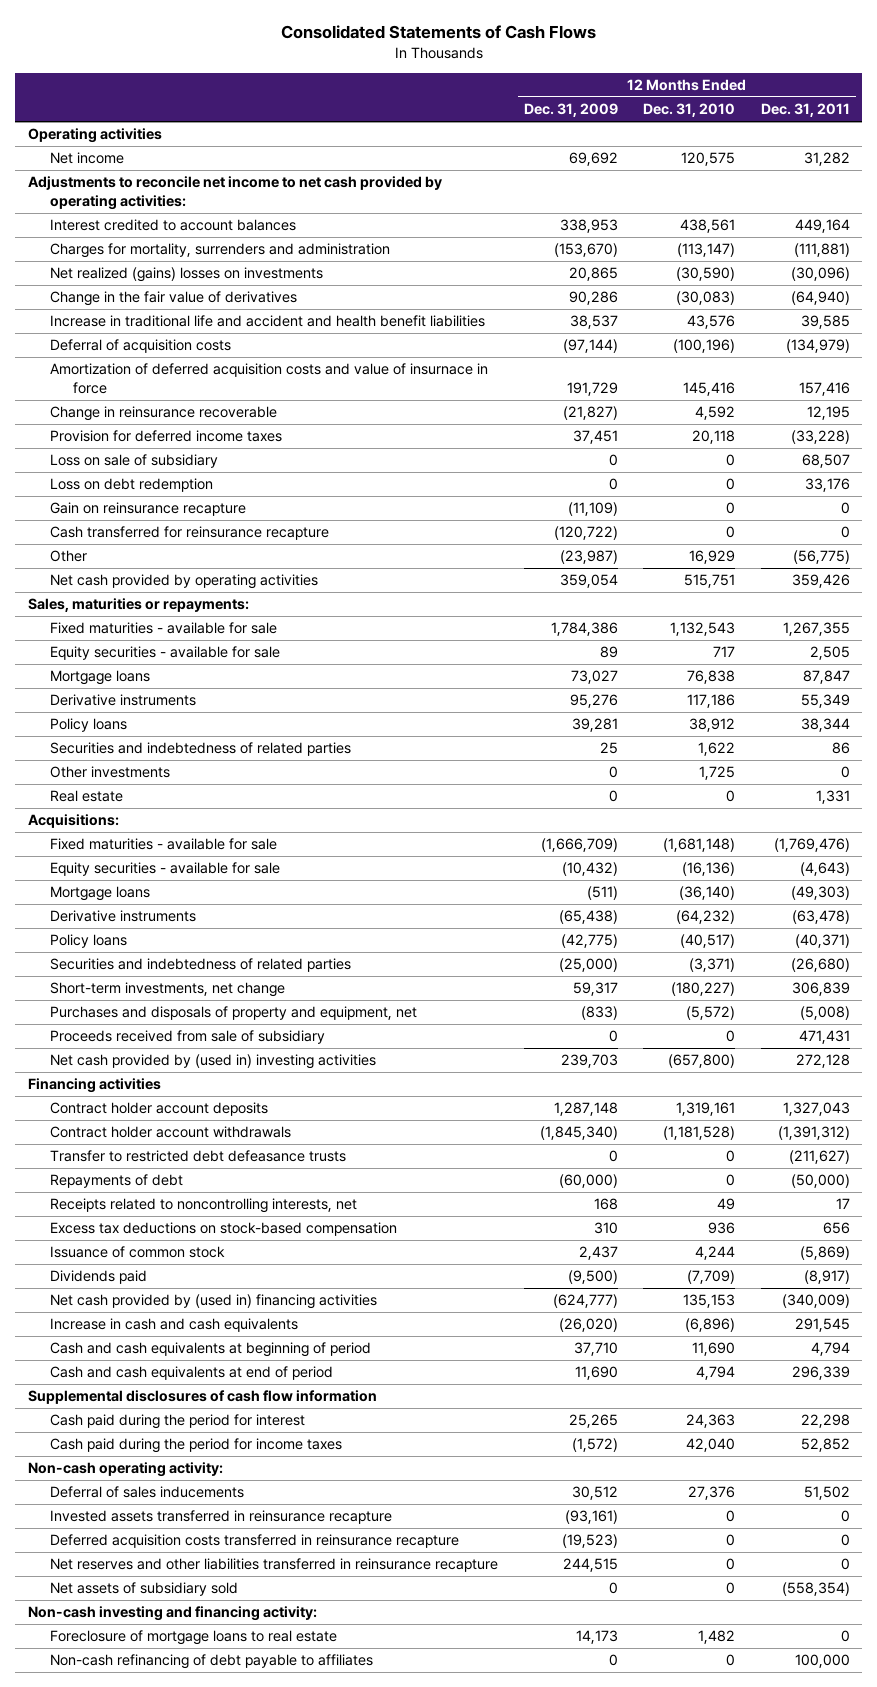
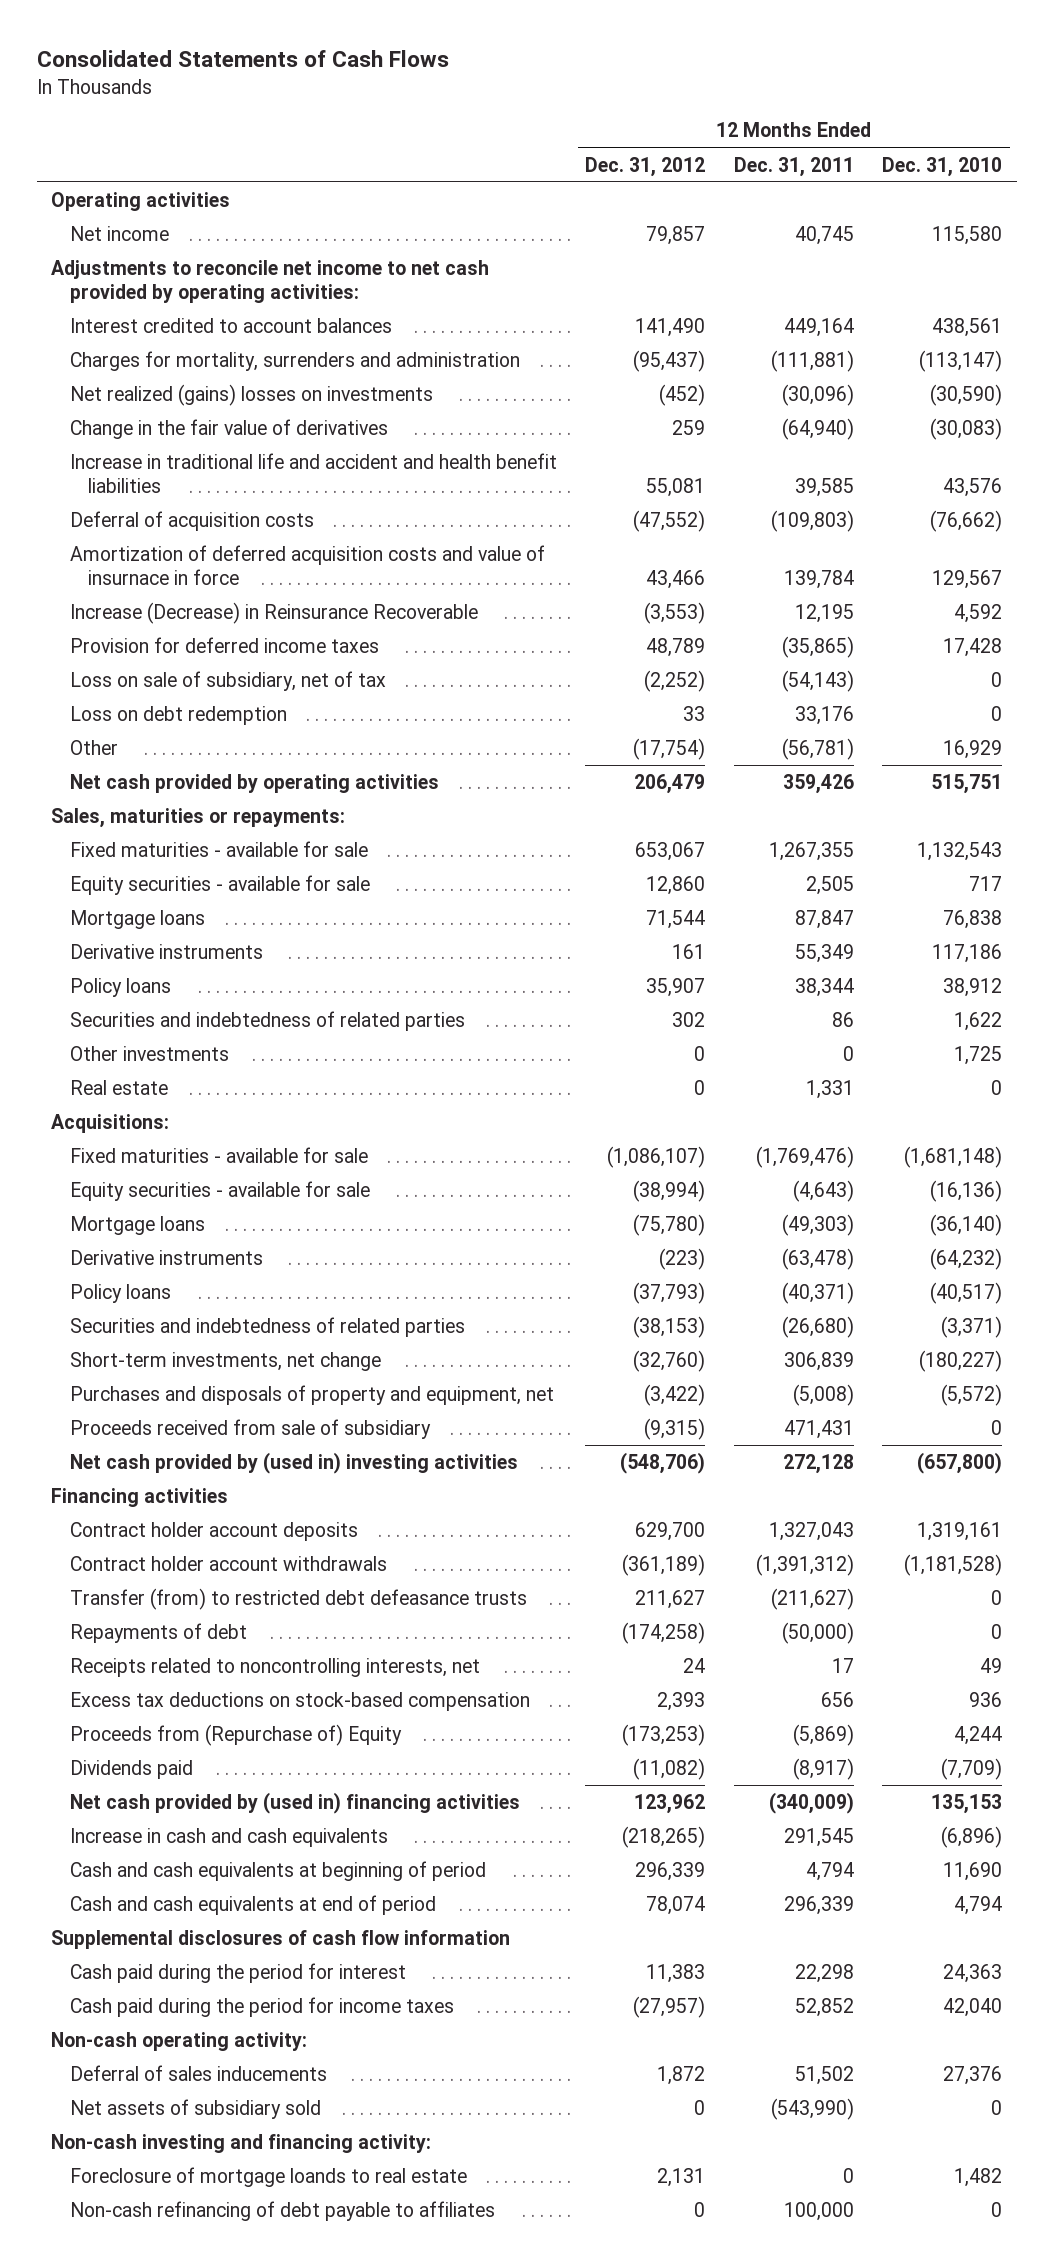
[523,103,618,118] Dec. 31, 2009 -> none
none -> [585,156,706,177] Dec. 31, 2012
[681,152,736,167] 120,575 -> [932,226,1003,246] 115,580
[803,152,850,167] 31,282 -> [794,226,854,246] 40,745
[673,339,736,354] (100,196) -> [930,510,1003,533] (76,662)
[785,339,850,354] (134,979) -> [770,510,854,533] (109,803)
[683,382,736,397] 145,416 -> [932,570,1003,590] 129,567
[798,382,850,397] 157,416 -> [783,570,854,590] 139,784
[50,406,278,422] Change in reinsurance recoverable -> [69,602,478,625] Increase (Decrease) in Reinsurance Recoverable
[692,430,736,445] 20,118 -> [943,638,1003,658] 17,428
[790,430,850,445] (33,228) -> [781,636,854,659] (35,865)
[50,454,219,469] Loss on sale of subsidiary -> [69,671,386,692] Loss on sale of subsidiary, net of tax
[801,454,850,469] 68,507 -> [781,670,854,693] (54,143)
[50,502,247,517] Gain on reinsurance recapture -> none
[50,526,330,541] Cash transferred for reinsurance recapture -> none
[792,550,850,565] (56,775) -> [781,738,854,761] (56,781)
[50,1150,347,1163] Transfer to restricted debt defeasance trusts -> [69,1588,527,1611] Transfer (from) to restricted debt defeasance trusts
[50,1246,226,1259] Issuance of common stock -> [69,1724,402,1747] Proceeds from (Repurchase of) Equity
[50,1510,393,1525] Invested assets transferred in reinsurance recapture -> none
[50,1534,460,1549] Deferred acquisition costs transferred in reinsurance recapture -> none
[50,1558,499,1573] Net reserves and other liabilities transferred in reinsurance recapture -> none
[781,1582,850,1597] (558,354) -> [770,2098,854,2121] (543,990)
[50,1630,338,1646] Foreclosure of mortgage loans to real estate -> [69,2167,467,2188] Foreclosure of mortgage loands to real estate

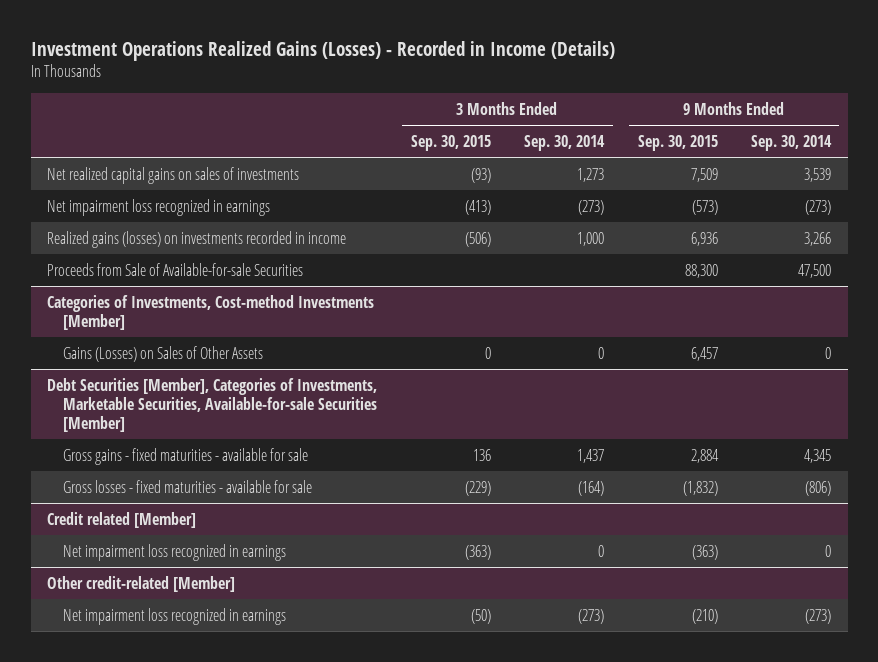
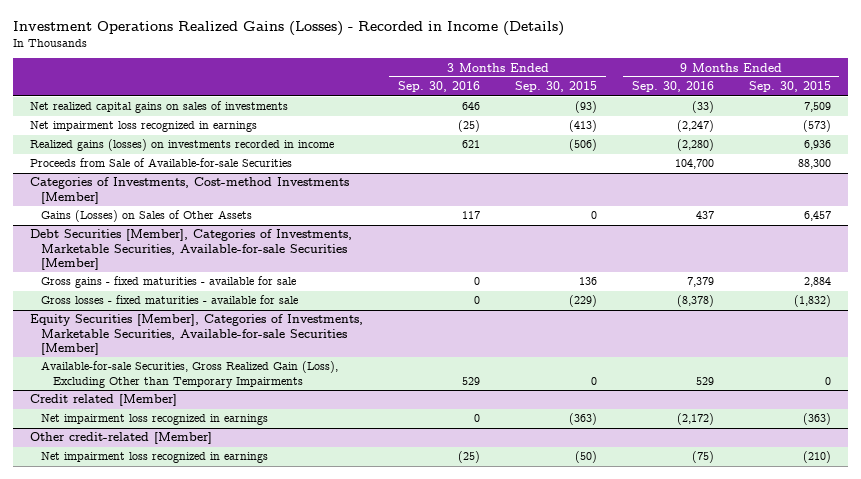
[524,134,606,151] Sep. 30, 2014 -> none
[750,134,832,151] Sep. 30, 2014 -> none
none -> [398,81,481,93] Sep. 30, 2016
none -> [631,81,714,93] Sep. 30, 2016
none -> [30,314,364,355] Equity Securities [Member], Categories of Investments, Marketable Securities, Available-for-sale Securities [Member]
none -> [41,361,339,388] Available-for-sale Securities, Gross Realized Gain (Loss), Excluding Other than Temporary Impairments

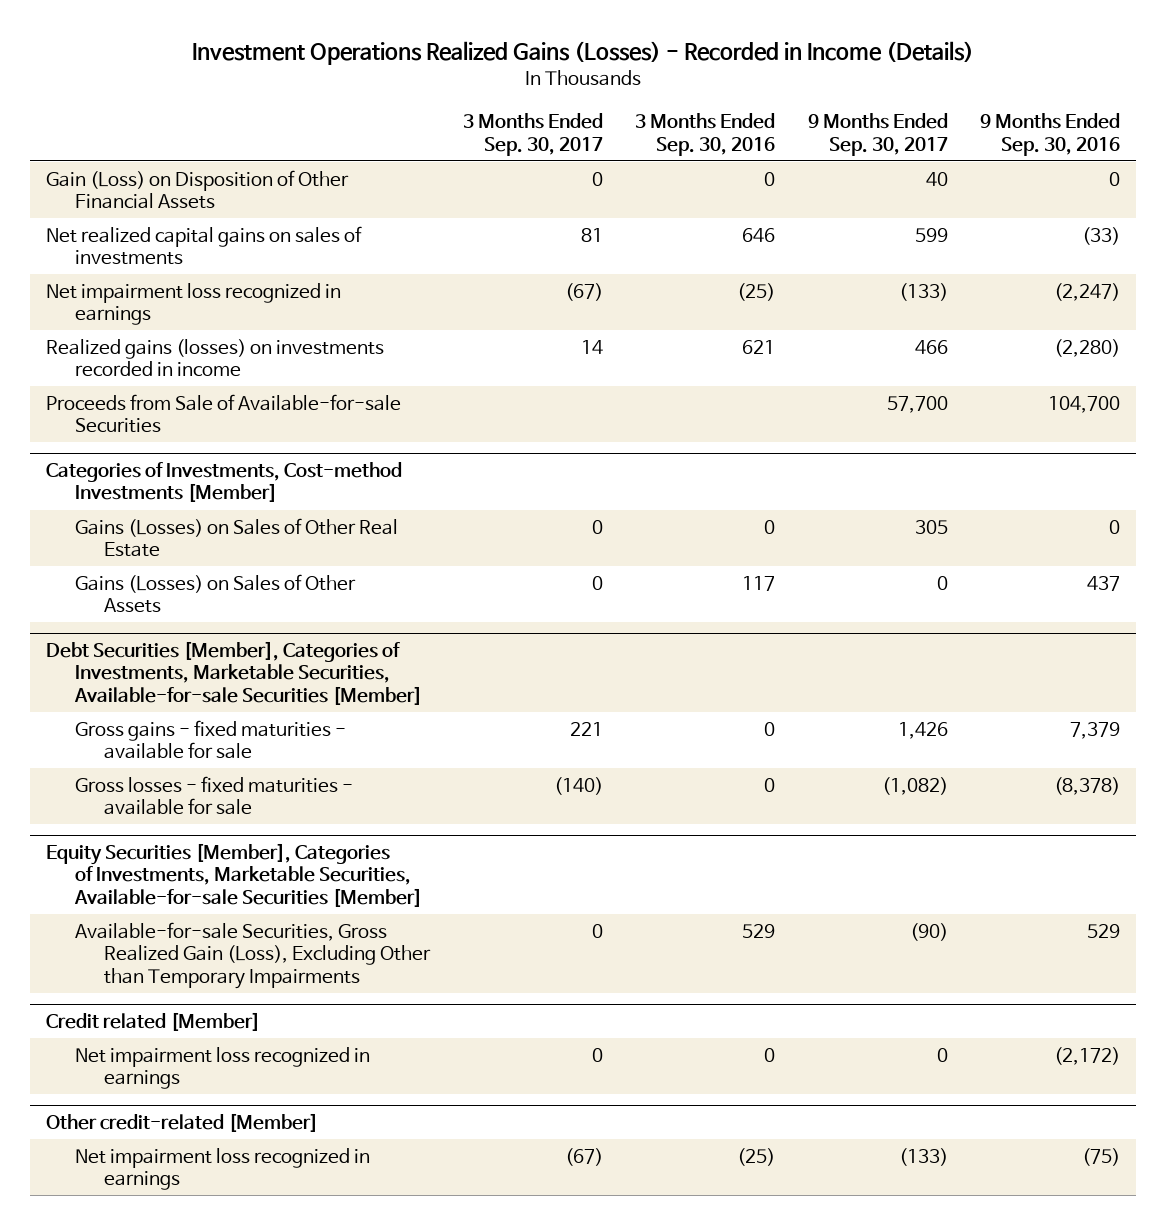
[514,81,597,93] Sep. 30, 2015 -> none
[748,81,831,93] Sep. 30, 2015 -> none
none -> [462,113,603,156] 3 Months Ended Sep. 30, 2017
none -> [807,113,948,156] 9 Months Ended Sep. 30, 2017
none -> [45,169,349,210] Gain (Loss) on Disposition of Other Financial Assets
none -> [75,517,399,558] Gains (Losses) on Sales of Other Real Estate

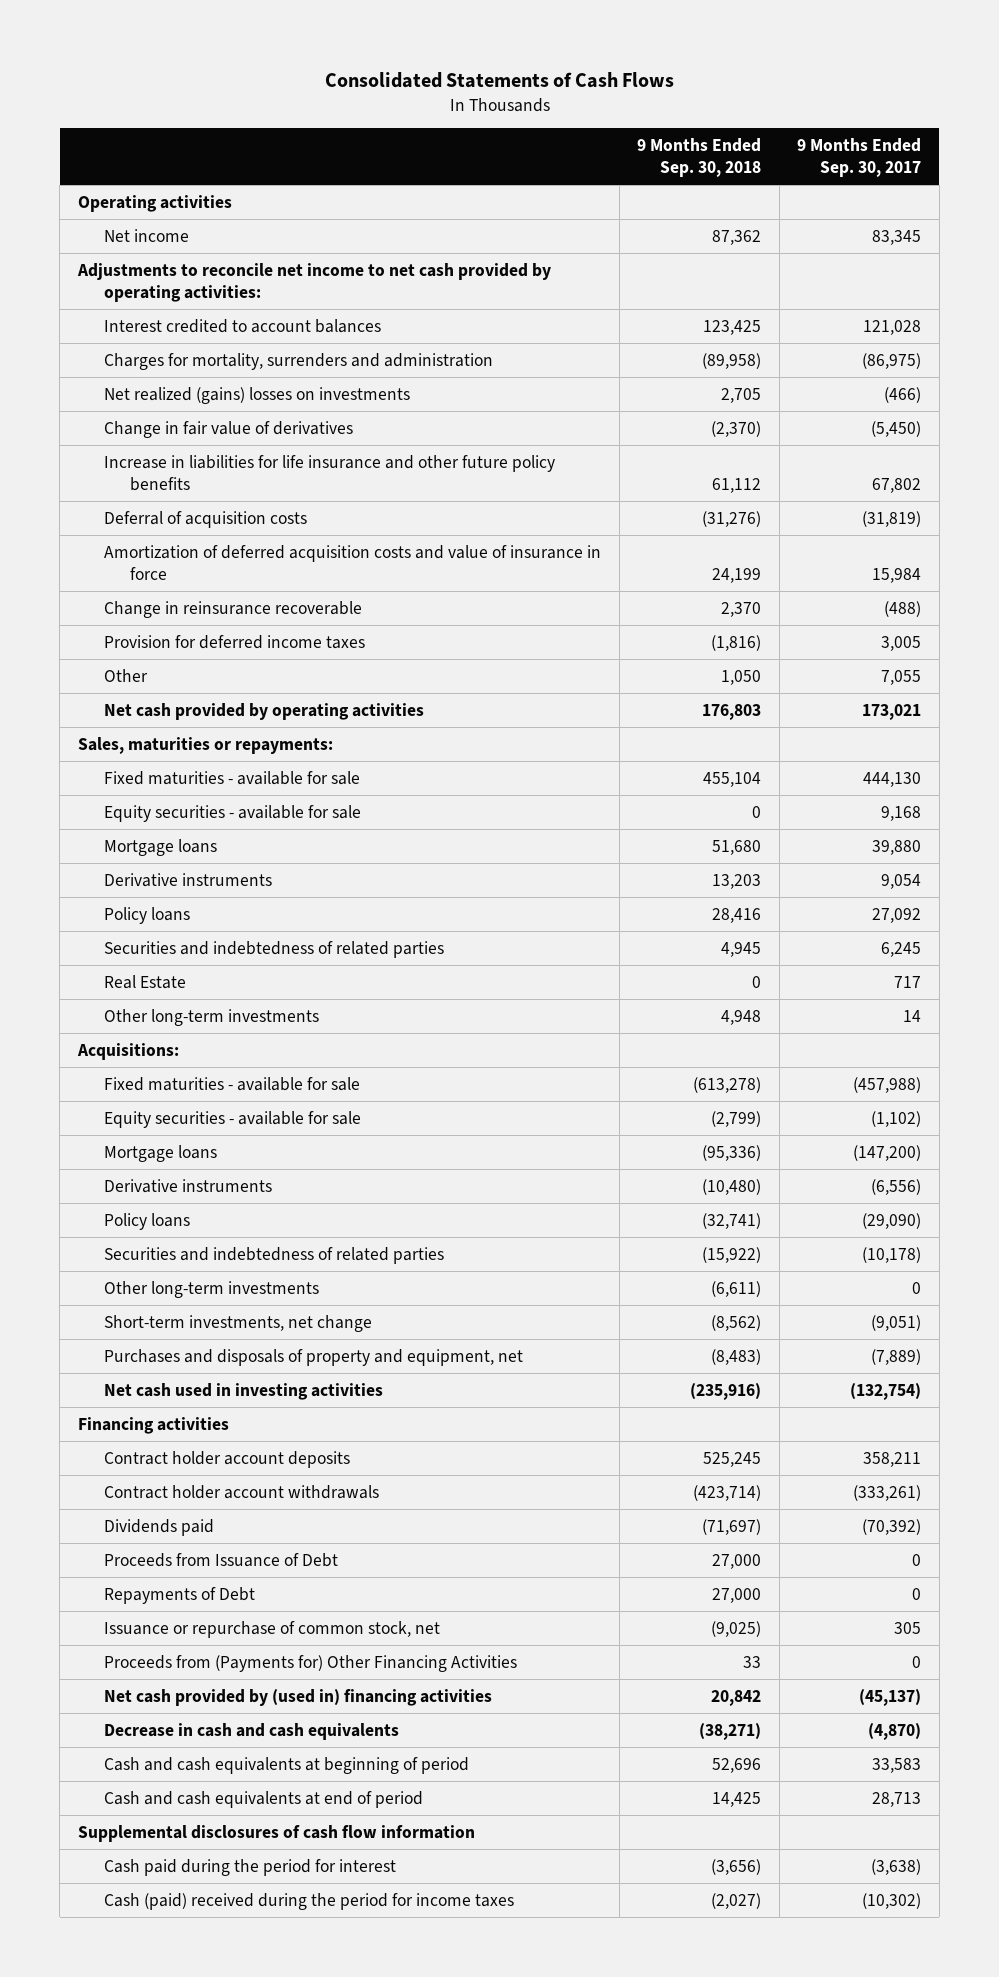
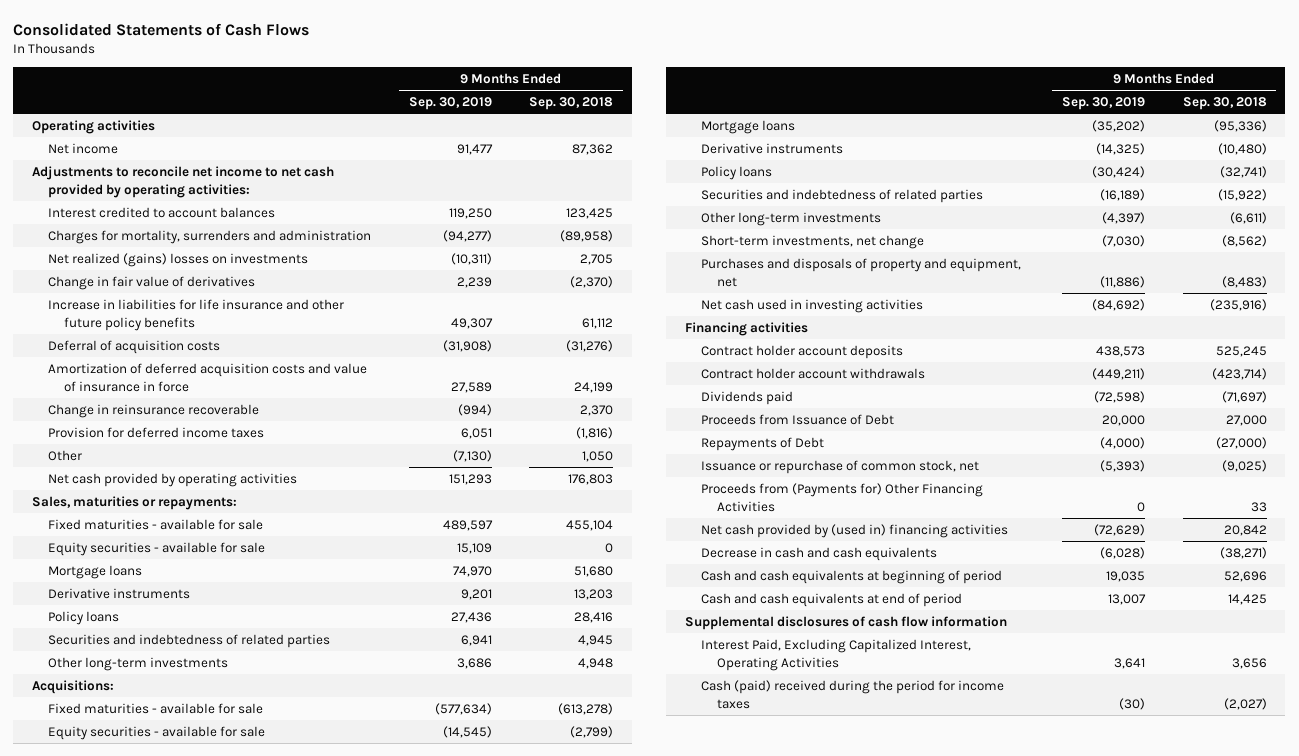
[797,137,922,178] 9 Months Ended Sep. 30, 2017 -> none
none -> [408,97,492,111] Sep. 30, 2019
[104,974,187,989] Real Estate -> none
[712,1587,762,1603] 27,000 -> [1215,436,1267,449] (27,000)
[104,1858,397,1876] Cash paid during the period for interest -> none
none -> [701,638,972,671] Interest Paid, Excluding Capitalized Interest, Operating Activities

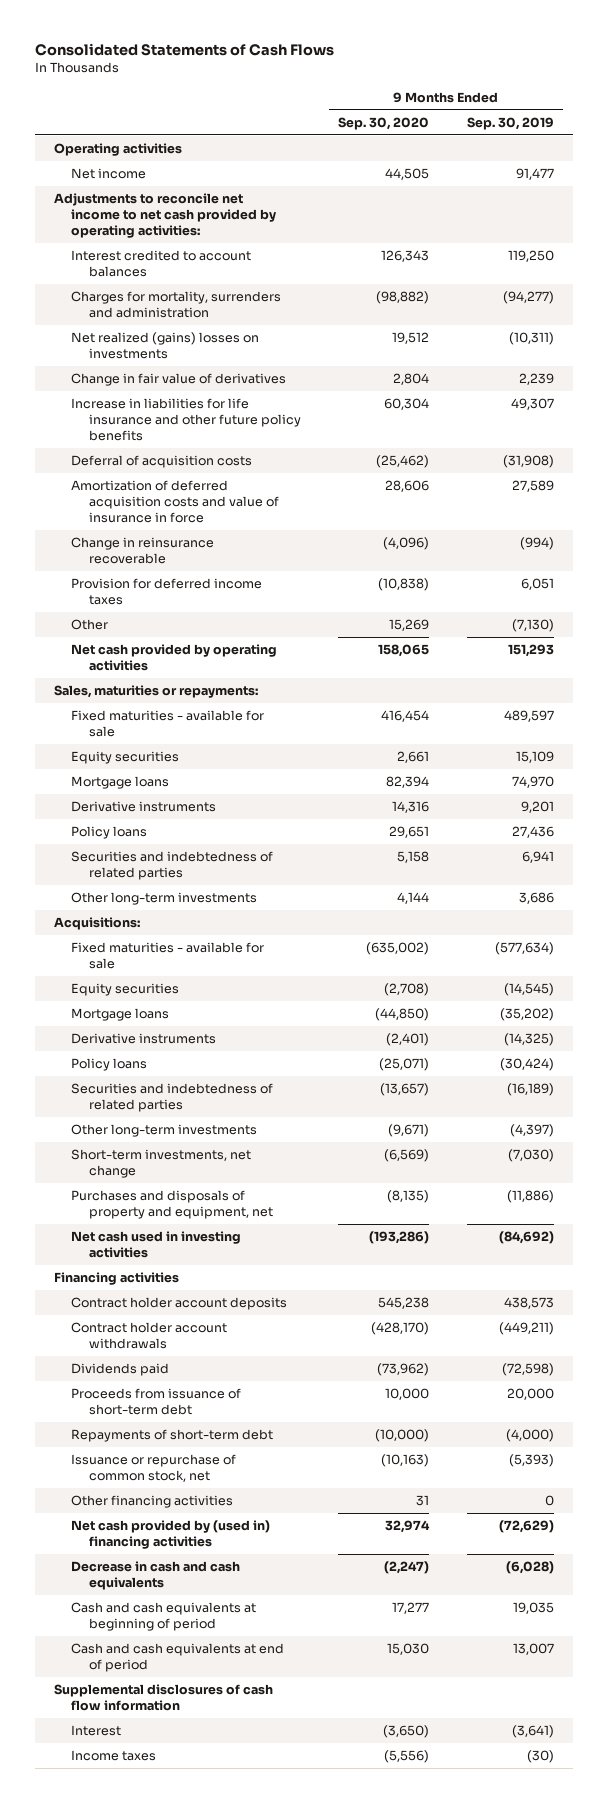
[529,97,614,111] Sep. 30, 2018 -> none
none -> [338,116,430,130] Sep. 30, 2020
[47,541,265,556] Equity securities - available for sale -> [71,751,180,765] Equity securities
[47,725,265,740] Equity securities - available for sale -> [71,983,180,997] Equity securities
[701,413,895,425] Proceeds from Issuance of Debt -> [71,1388,242,1416] Proceeds from issuance of short-term debt
[701,436,825,451] Repayments of Debt -> [71,1429,274,1443] Repayments of short-term debt
[701,482,984,512] Proceeds from (Payments for) Other Financing Activities -> [71,1495,234,1509] Other financing activities
[701,638,972,671] Interest Paid, Excluding Capitalized Interest, Operating Activities -> none
none -> [71,1725,122,1737] Interest
[701,679,1005,709] Cash (paid) received during the period for income taxes -> [71,1750,157,1762] Income taxes

